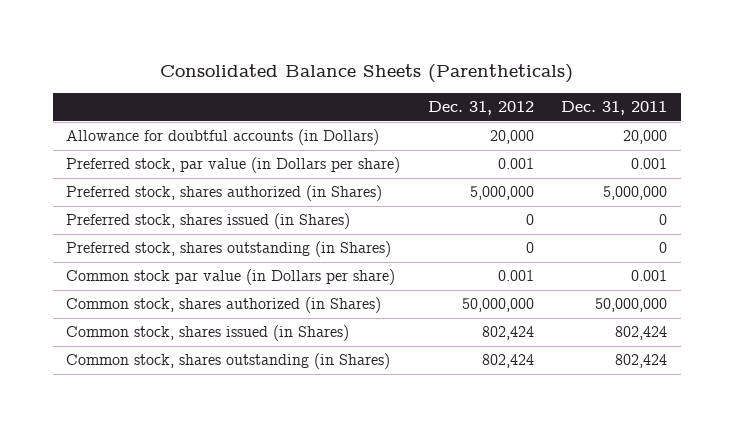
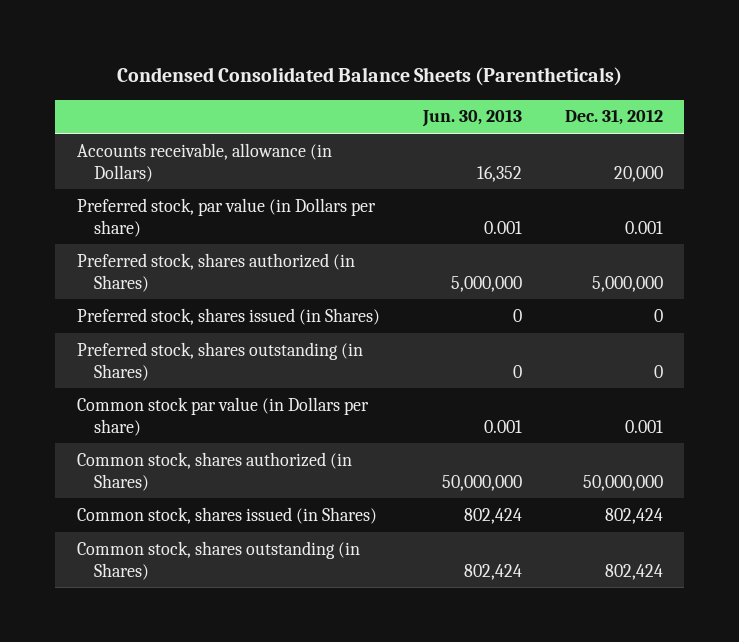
[159,63,573,83] Consolidated Balance Sheets (Parentheticals) -> [116,67,622,87] Condensed Consolidated Balance Sheets (Parentheticals)
[561,101,668,116] Dec. 31, 2011 -> none
none -> [421,109,522,128] Jun. 30, 2013
[66,129,380,146] Allowance for doubtful accounts (in Dollars) -> [76,142,332,182] Accounts receivable, allowance (in Dollars)

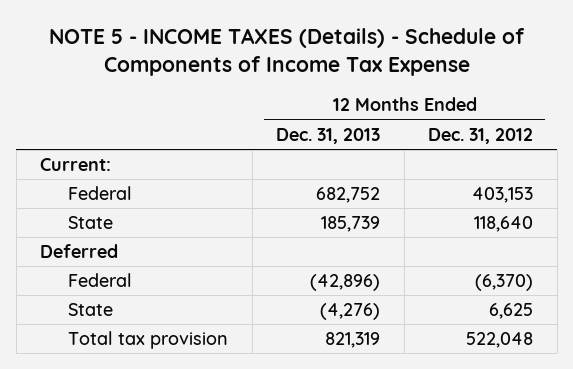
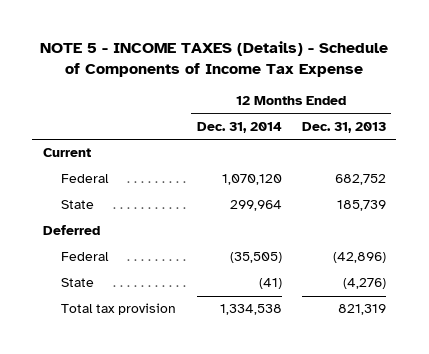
[428,127,534,144] Dec. 31, 2012 -> none
none -> [196,122,282,134] Dec. 31, 2014
[40,158,112,172] Current: -> [42,148,91,158] Current

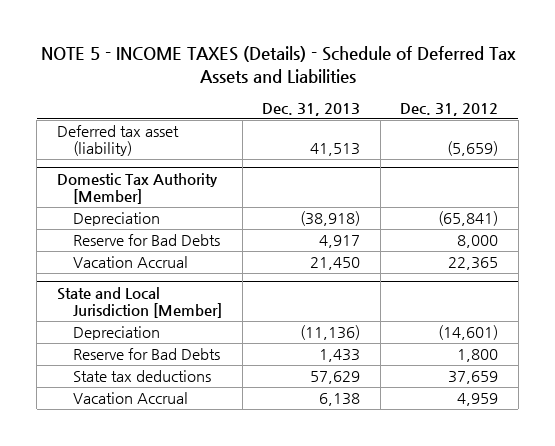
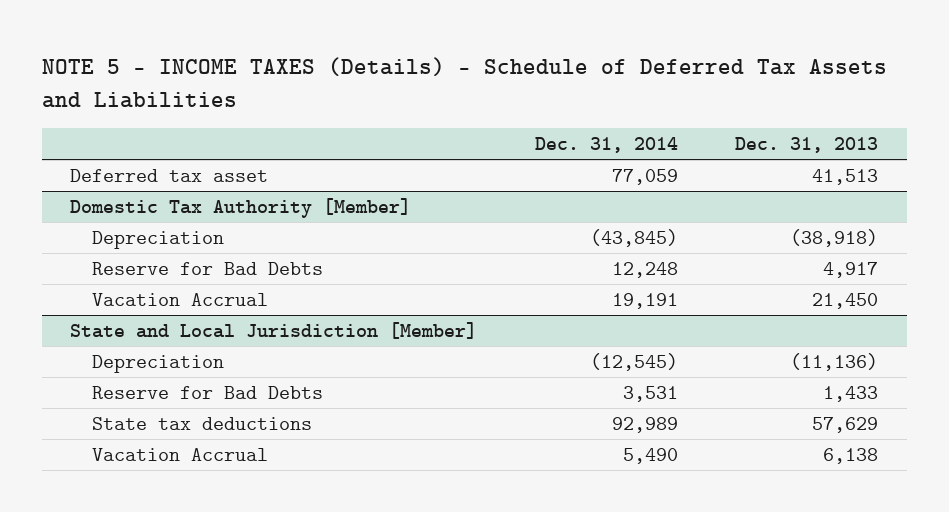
[400,102,499,116] Dec. 31, 2012 -> none
none -> [534,136,678,153] Dec. 31, 2014
[56,125,179,157] Deferred tax asset (liability) -> [70,169,269,183] Deferred tax asset

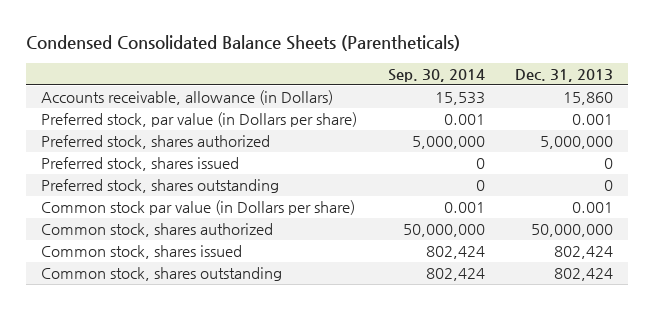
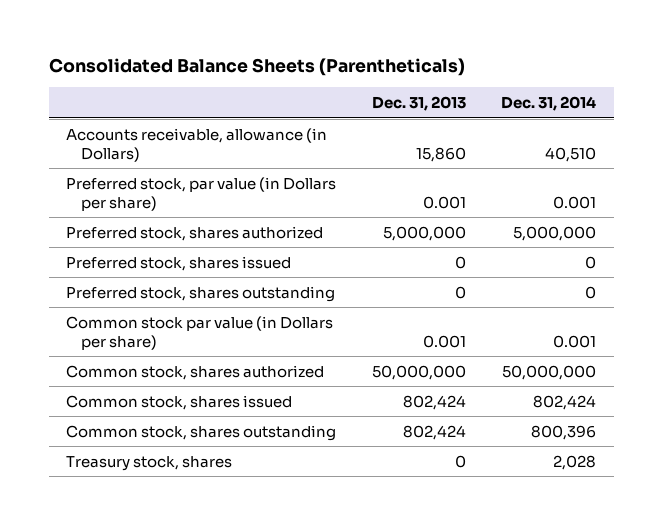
[25,35,460,52] Condensed Consolidated Balance Sheets (Parentheticals) -> [48,58,465,77] Consolidated Balance Sheets (Parentheticals)
[387,68,485,82] Sep. 30, 2014 -> none
none -> [501,96,597,112] Dec. 31, 2014
none -> [66,455,233,471] Treasury stock, shares

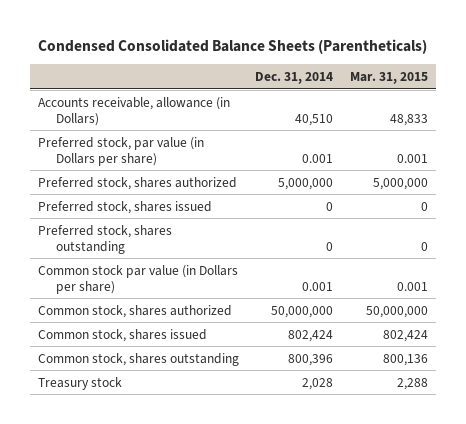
[48,58,465,77] Consolidated Balance Sheets (Parentheticals) -> [37,38,427,54] Condensed Consolidated Balance Sheets (Parentheticals)
[371,96,466,112] Dec. 31, 2013 -> none
none -> [349,71,428,84] Mar. 31, 2015
[66,455,233,471] Treasury stock, shares -> [38,376,123,390] Treasury stock

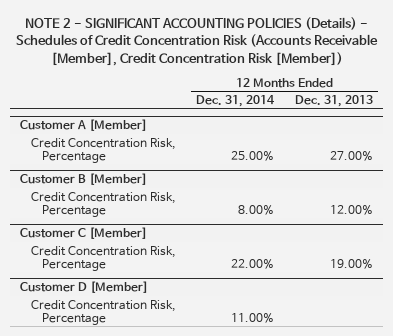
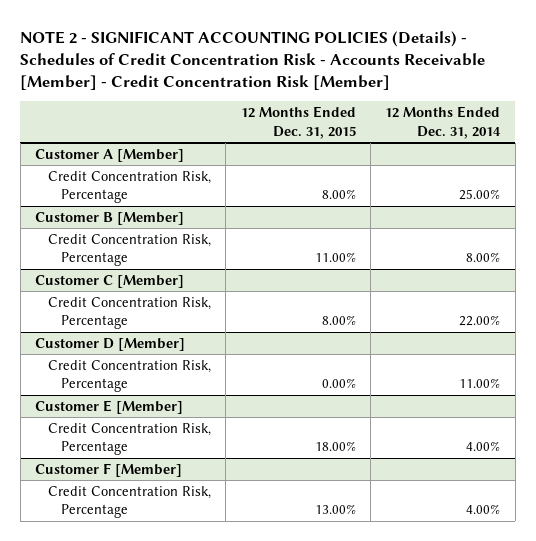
[15,16,378,67] NOTE 2 - SIGNIFICANT ACCOUNTING POLICIES (Details) - Schedules of Credit Concentration Risk (Accounts Receivable [Member], Credit Concentration Risk [Member]) -> [20,30,486,91] NOTE 2 - SIGNIFICANT ACCOUNTING POLICIES (Details) - Schedules of Credit Concentration Risk - Accounts Receivable [Member] - Credit Concentration Risk [Member]
[294,95,373,108] Dec. 31, 2013 -> none
none -> [240,106,356,139] 12 Months Ended Dec. 31, 2015
none -> [35,399,184,414] Customer E [Member]
none -> [48,422,212,456] Credit Concentration Risk, Percentage
none -> [35,462,183,477] Customer F [Member]
none -> [48,485,212,519] Credit Concentration Risk, Percentage

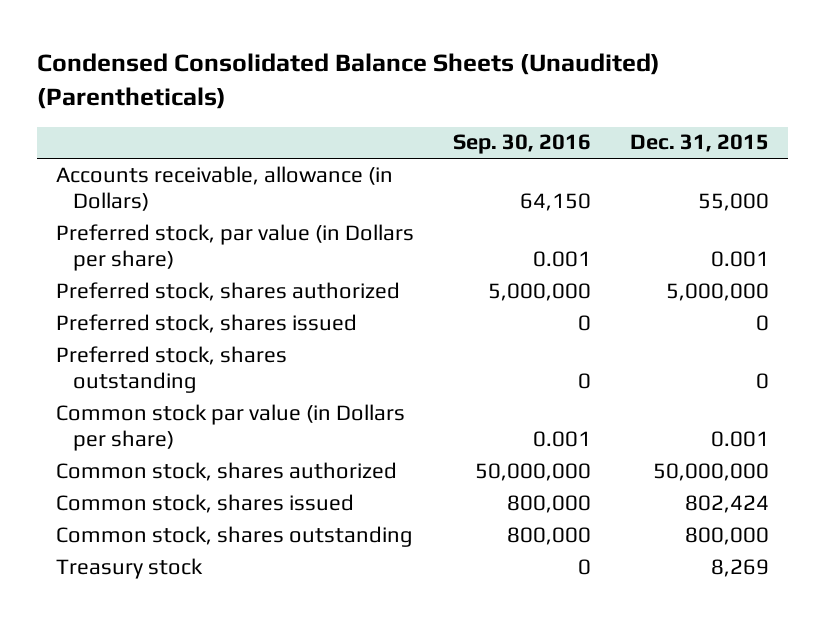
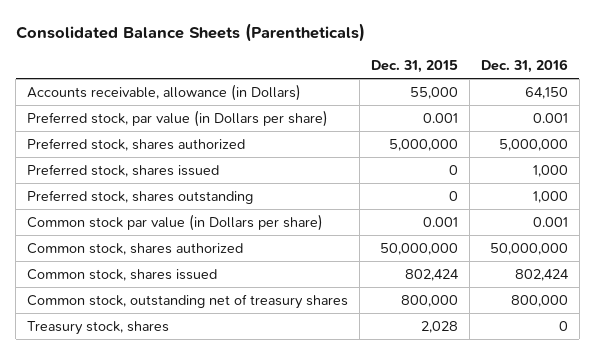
[37,52,661,109] Condensed Consolidated Balance Sheets (Unaudited) (Parentheticals) -> [15,22,365,42] Consolidated Balance Sheets (Parentheticals)
[453,134,592,155] Sep. 30, 2016 -> none
none -> [480,59,568,74] Dec. 31, 2016
[56,525,414,547] Common stock, shares outstanding -> [27,293,349,309] Common stock, outstanding net of treasury shares
[56,557,204,579] Treasury stock -> [27,320,170,335] Treasury stock, shares
[710,558,769,577] 8,269 -> [420,320,458,333] 2,028

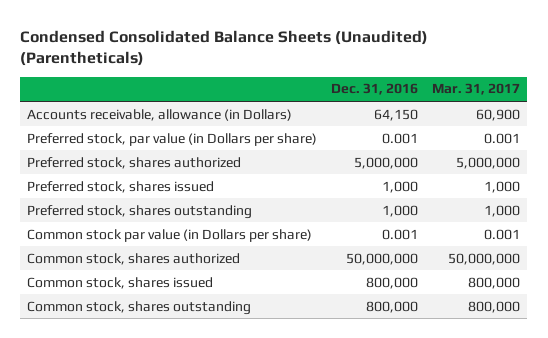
[15,22,365,42] Consolidated Balance Sheets (Parentheticals) -> [20,29,429,67] Condensed Consolidated Balance Sheets (Unaudited) (Parentheticals)
[370,60,458,74] Dec. 31, 2015 -> none
none -> [432,83,521,96] Mar. 31, 2017
[27,320,170,335] Treasury stock, shares -> none
[514,268,569,281] 802,424 -> [366,276,419,289] 800,000
[27,293,349,309] Common stock, outstanding net of treasury shares -> [27,300,252,315] Common stock, shares outstanding

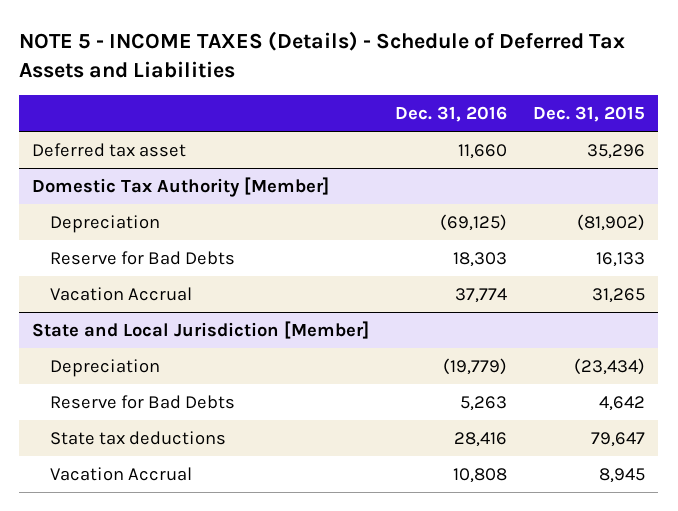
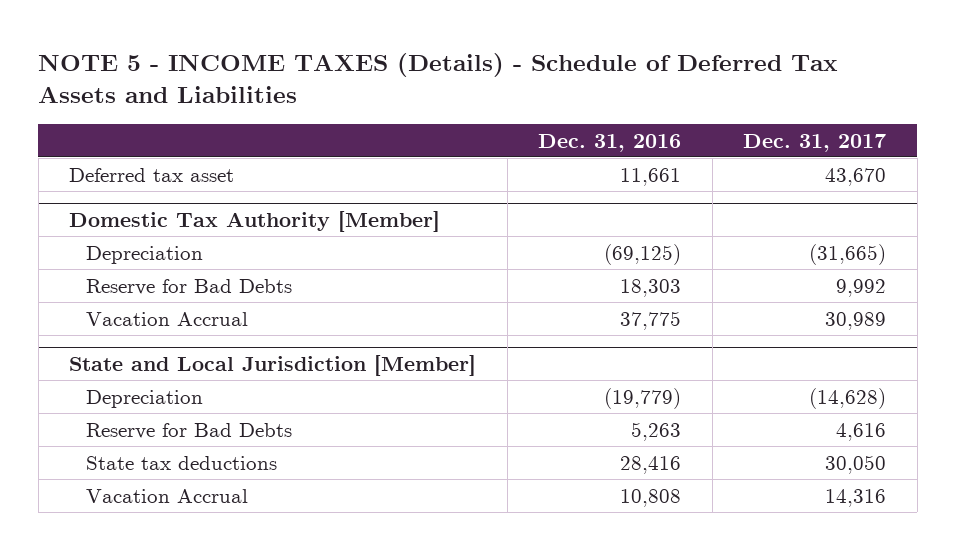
[533,106,646,123] Dec. 31, 2015 -> none
none -> [743,133,887,152] Dec. 31, 2017
[458,143,508,159] 11,660 -> [620,167,682,186] 11,661
[455,287,508,303] 37,774 -> [620,310,682,330] 37,775

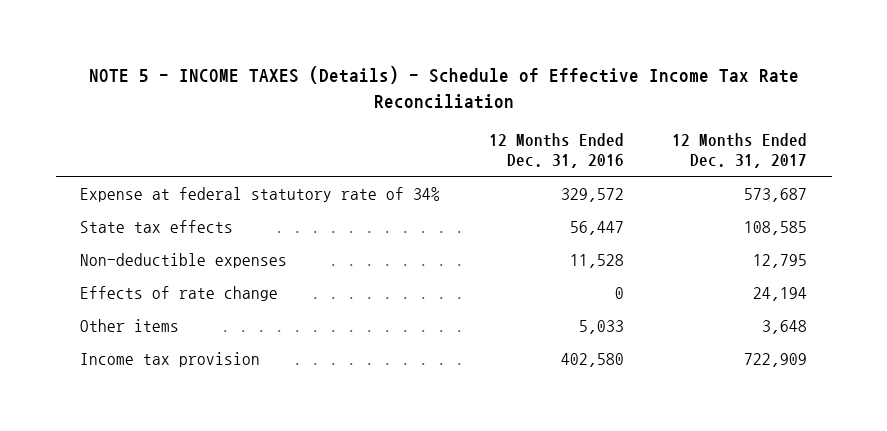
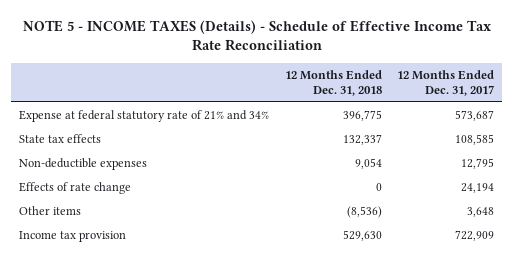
[488,132,624,169] 12 Months Ended Dec. 31, 2016 -> none
none -> [284,69,382,96] 12 Months Ended Dec. 31, 2018
[79,186,440,202] Expense at federal statutory rate of 34% -> [19,110,270,123] Expense at federal statutory rate of 21% and 34%

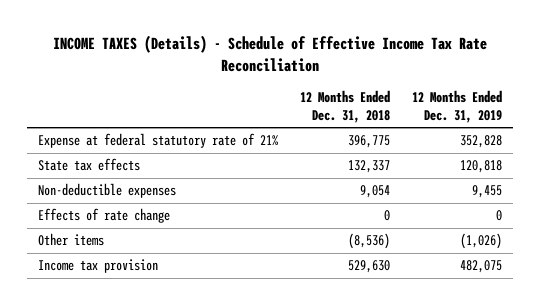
[22,19,491,52] NOTE 5 - INCOME TAXES (Details) - Schedule of Effective Income Tax Rate Reconciliation -> [53,35,488,73] INCOME TAXES (Details) - Schedule of Effective Income Tax Rate Reconciliation
[397,69,495,96] 12 Months Ended Dec. 31, 2017 -> none
none -> [412,90,503,123] 12 Months Ended Dec. 31, 2019
[19,110,270,123] Expense at federal statutory rate of 21% and 34% -> [38,133,279,149] Expense at federal statutory rate of 21%

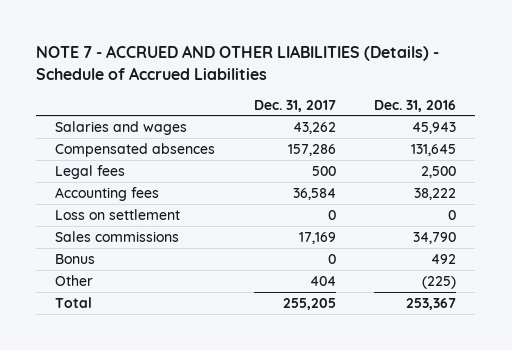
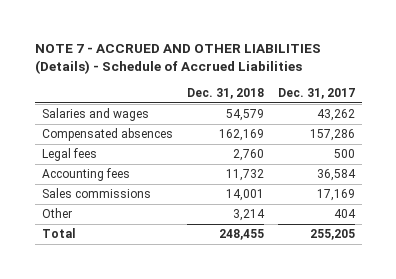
[374,99,457,112] Dec. 31, 2016 -> none
none -> [186,88,264,100] Dec. 31, 2018
[55,208,181,220] Loss on settlement -> none
[55,253,96,264] Bonus -> none

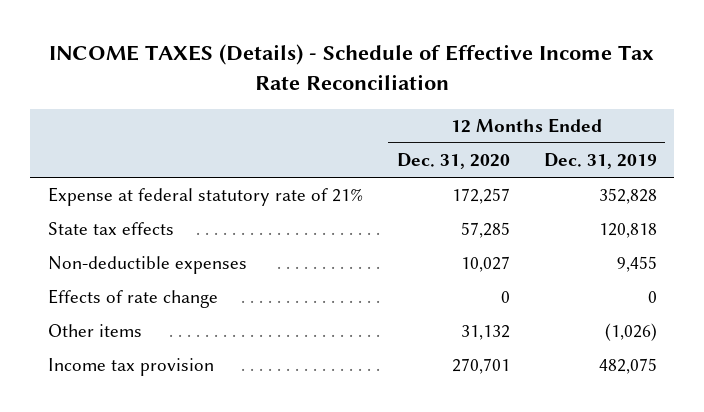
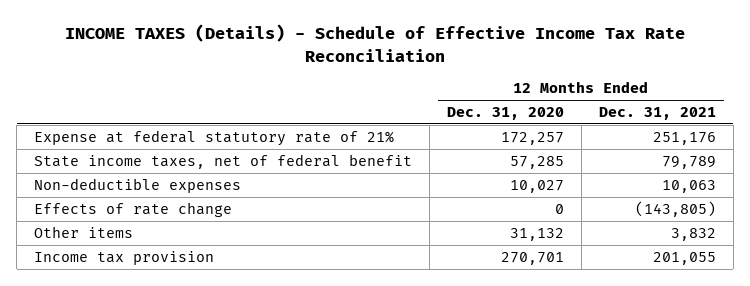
[543,153,657,170] Dec. 31, 2019 -> none
none -> [598,107,716,121] Dec. 31, 2021
[47,222,174,236] State tax effects -> [34,154,413,170] State income taxes, net of federal benefit

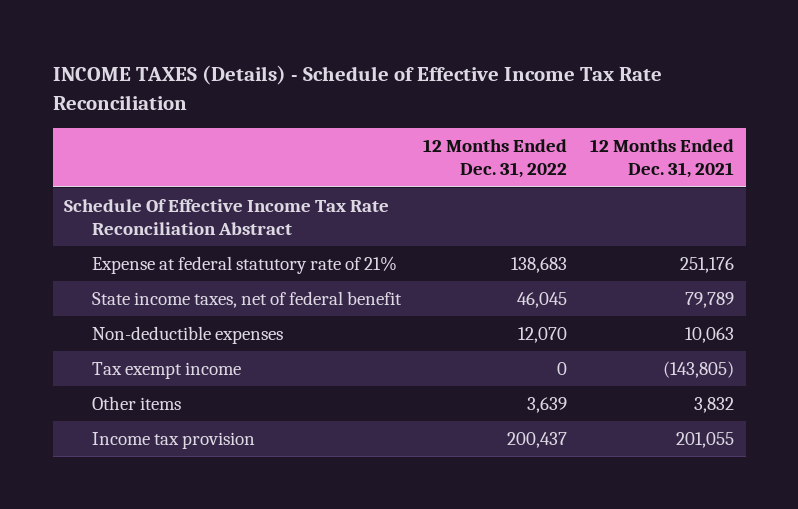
[446,107,564,121] Dec. 31, 2020 -> none
none -> [423,139,568,179] 12 Months Ended Dec. 31, 2022
none -> [64,198,390,236] Schedule Of Effective Income Tax Rate Reconciliation Abstract
[34,202,233,218] Effects of rate change -> [91,361,241,379] Tax exempt income

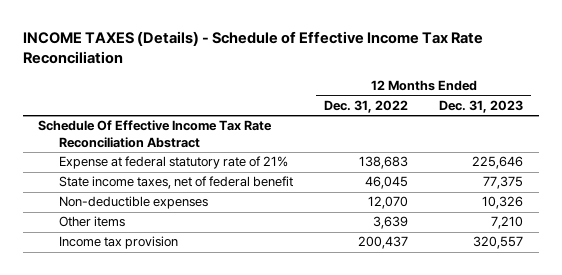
[590,139,735,179] 12 Months Ended Dec. 31, 2021 -> none
none -> [439,99,524,113] Dec. 31, 2023
[91,361,241,379] Tax exempt income -> none

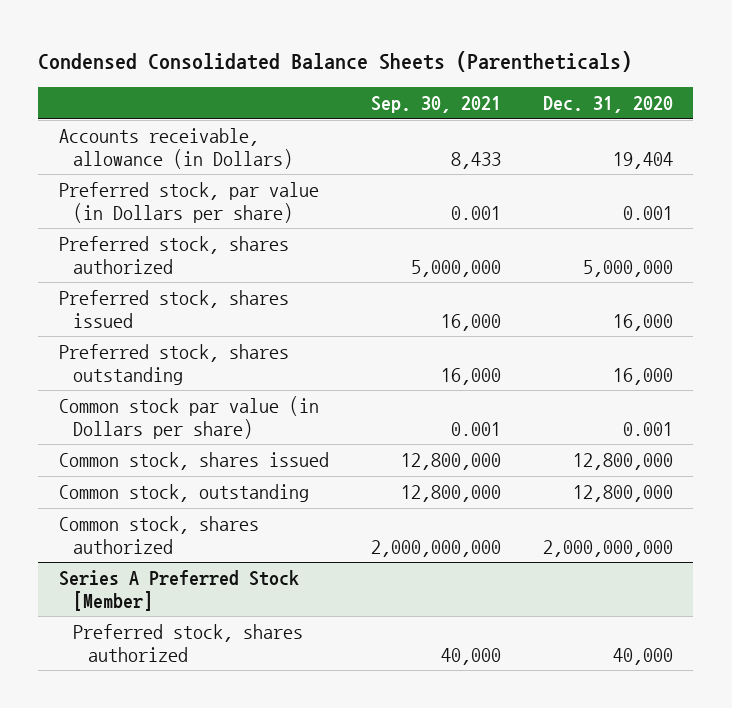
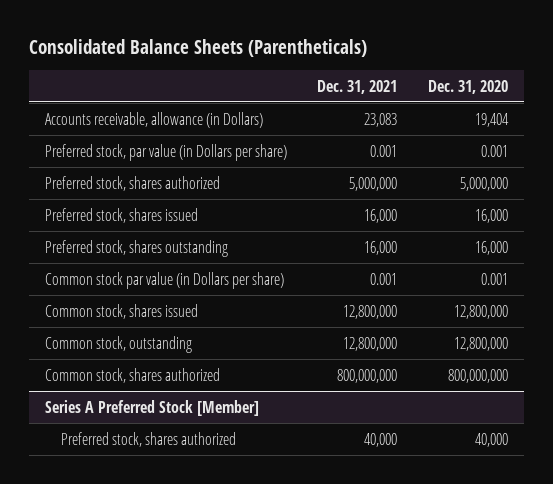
[38,51,633,73] Condensed Consolidated Balance Sheets (Parentheticals) -> [29,39,368,58] Consolidated Balance Sheets (Parentheticals)
[370,96,501,114] Sep. 30, 2021 -> none
none -> [317,79,398,94] Dec. 31, 2021
[542,539,673,557] 2,000,000,000 -> [448,368,509,383] 800,000,000

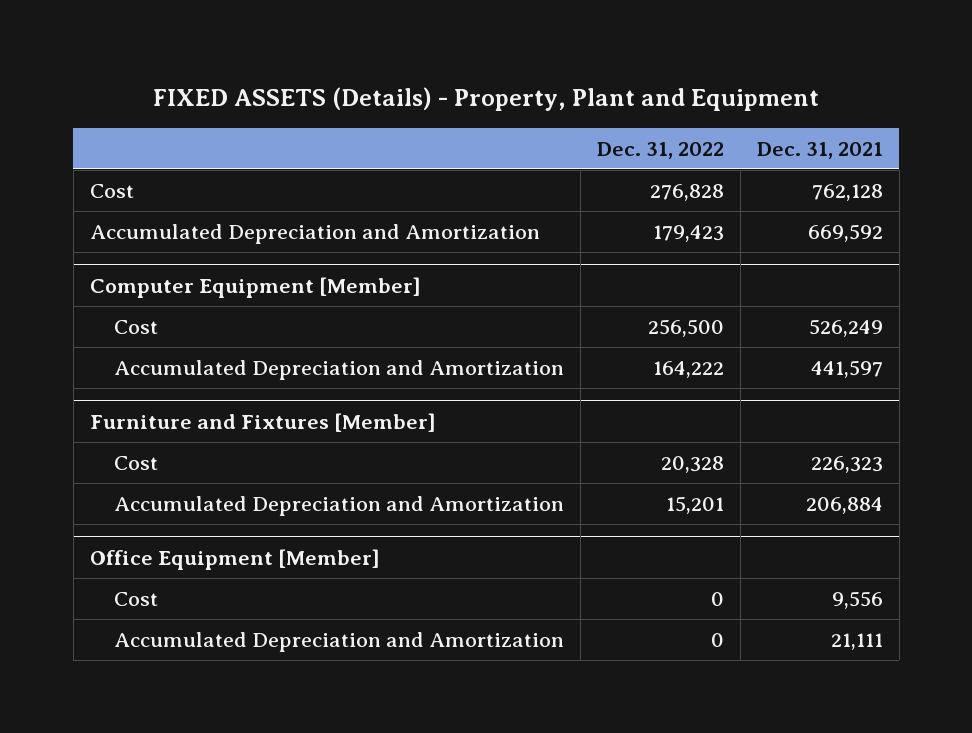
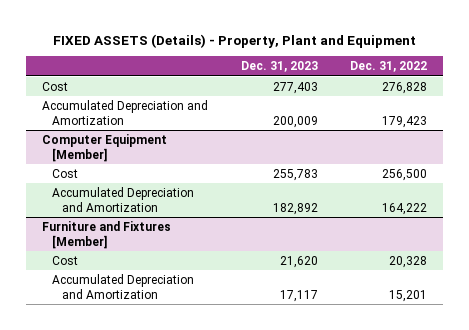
[756,141,883,159] Dec. 31, 2021 -> none
none -> [240,61,318,73] Dec. 31, 2023
[89,548,380,570] Office Equipment [Member] -> none
[113,591,158,606] Cost -> none
[113,631,564,652] Accumulated Depreciation and Amortization -> none

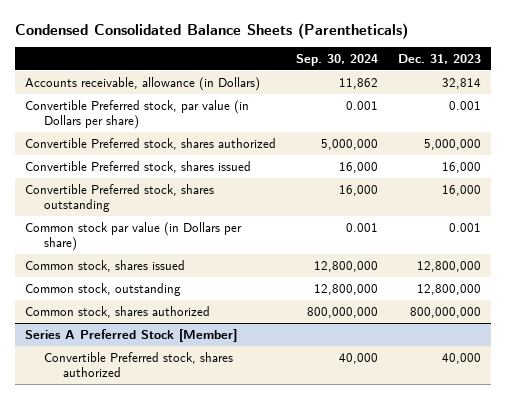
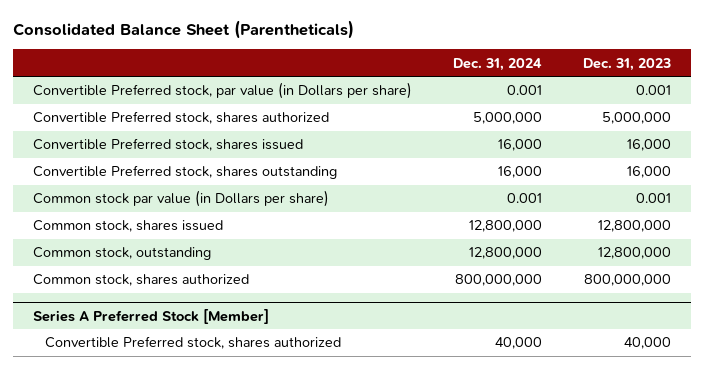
[15,22,409,39] Condensed Consolidated Balance Sheets (Parentheticals) -> [12,19,354,39] Consolidated Balance Sheet (Parentheticals)
[296,54,379,67] Sep. 30, 2024 -> none
none -> [453,57,543,71] Dec. 31, 2024
[25,76,261,91] Accounts receivable, allowance (in Dollars) -> none

